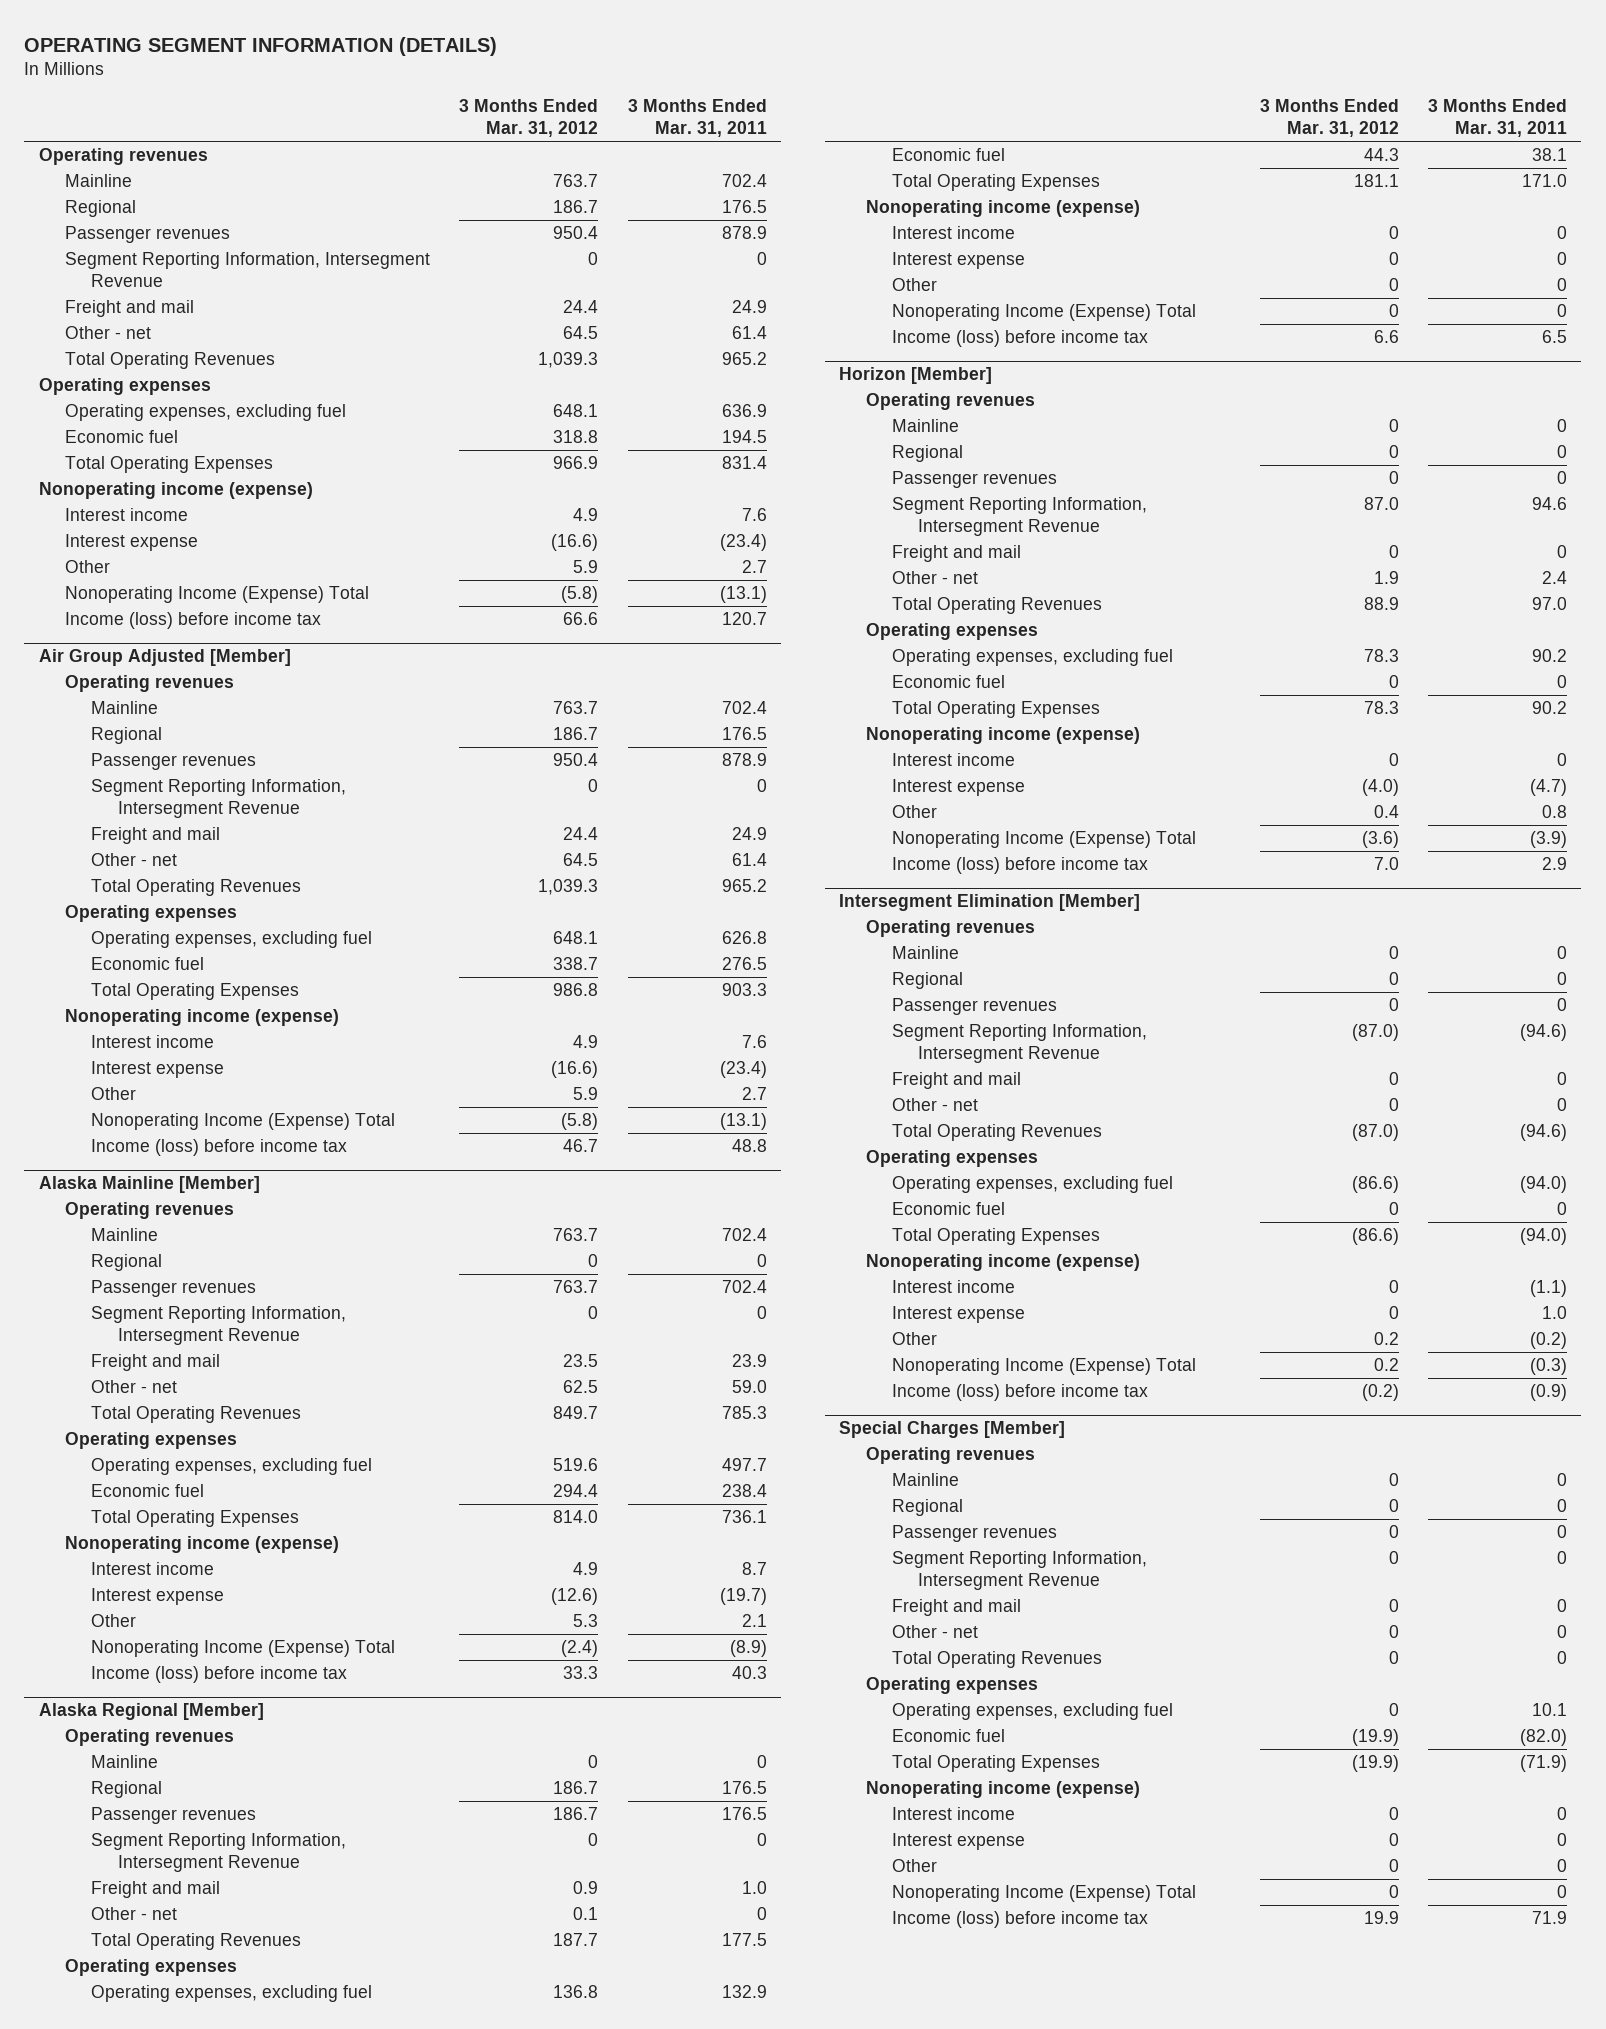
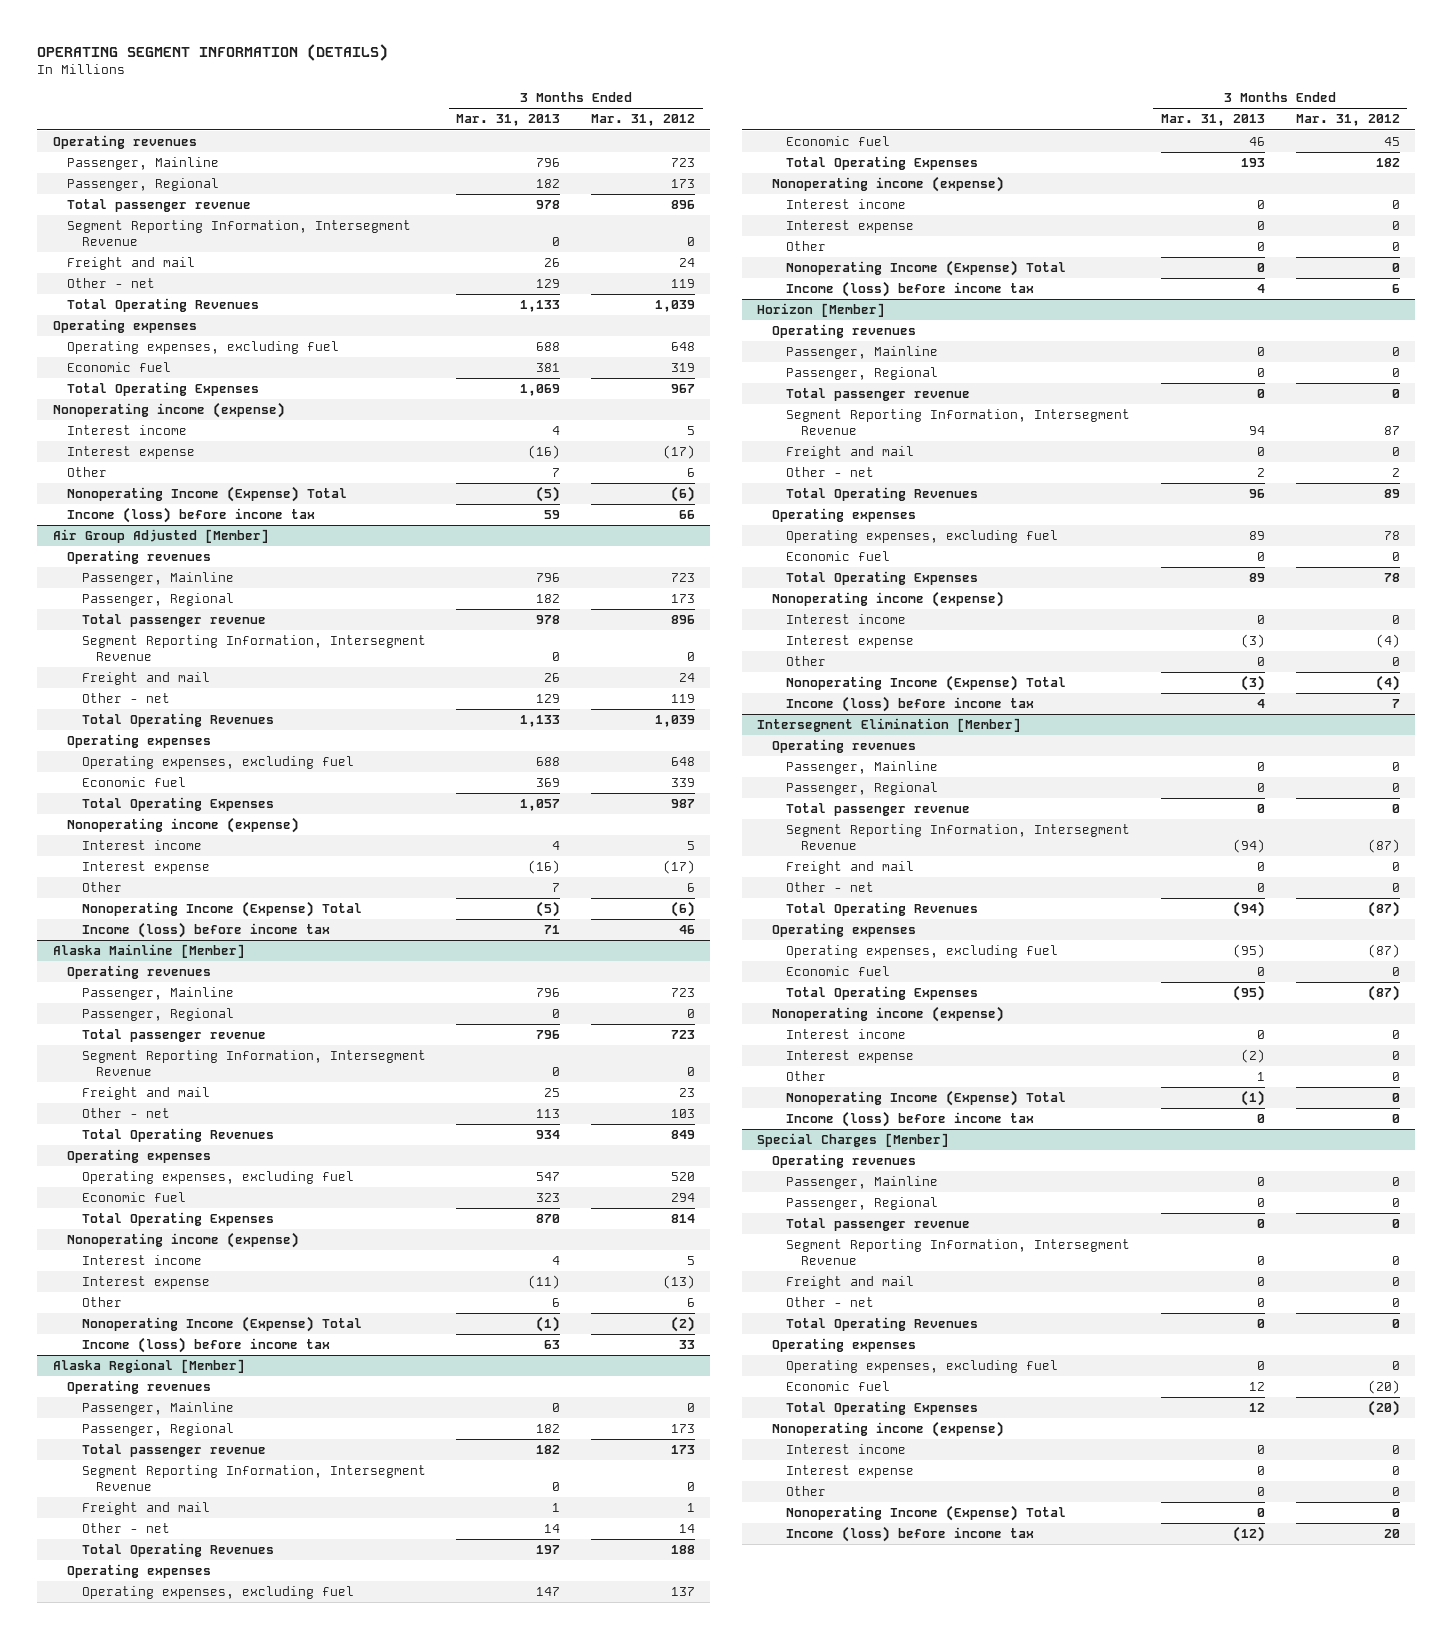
[627,98,767,137] 3 Months Ended Mar. 31, 2011 -> none
none -> [456,114,561,127] Mar. 31, 2013
[65,174,133,188] Mainline -> [67,157,220,171] Passenger, Mainline
[553,174,599,188] 763.7 -> [670,158,695,168] 723
[65,200,137,218] Regional -> [67,178,220,192] Passenger, Regional
[553,200,599,214] 186.7 -> [670,179,695,189] 173
[65,226,231,244] Passenger revenues -> [67,199,252,213] Total passenger revenue
[553,226,599,240] 950.4 -> [670,200,695,210] 896
[563,300,599,314] 24.4 -> [678,258,695,268] 24
[563,326,599,340] 64.5 -> [670,279,695,289] 119
[538,352,599,369] 1,039.3 -> [654,300,695,313] 1,039
[553,404,599,418] 648.1 -> [670,342,695,352] 648
[553,430,599,444] 318.8 -> [670,363,695,373] 319
[553,456,599,470] 966.9 -> [670,384,695,394] 967
[573,508,599,522] 4.9 -> [686,426,695,436] 5
[551,534,599,552] (16.6) -> [662,445,695,460] (17)
[573,560,599,574] 5.9 -> [686,468,695,478] 6
[561,586,599,604] (5.8) -> [670,486,695,503] (6)
[563,612,599,626] 66.6 -> [678,510,695,520] 66
[91,701,159,715] Mainline -> [81,572,234,586] Passenger, Mainline
[553,701,599,715] 763.7 -> [670,573,695,583] 723
[91,727,163,745] Regional -> [81,593,234,607] Passenger, Regional
[553,727,599,741] 186.7 -> [670,594,695,604] 173
[91,753,257,771] Passenger revenues -> [81,614,266,628] Total passenger revenue
[553,753,599,767] 950.4 -> [670,615,695,625] 896
[563,827,599,841] 24.4 -> [678,673,695,683] 24
[563,853,599,867] 64.5 -> [670,694,695,704] 119
[538,879,599,896] 1,039.3 -> [654,715,695,728] 1,039
[553,931,599,945] 648.1 -> [670,757,695,767] 648
[553,957,599,971] 338.7 -> [670,778,695,788] 339
[553,983,599,997] 986.8 -> [670,799,695,809] 987
[573,1035,599,1049] 4.9 -> [686,841,695,851] 5
[551,1061,599,1079] (16.6) -> [662,860,695,875] (17)
[573,1087,599,1101] 5.9 -> [686,883,695,893] 6
[561,1113,599,1131] (5.8) -> [670,901,695,918] (6)
[563,1139,599,1153] 46.7 -> [678,925,695,935] 46
[91,1228,159,1242] Mainline -> [81,987,234,1001] Passenger, Mainline
[553,1228,599,1242] 763.7 -> [670,988,695,998] 723
[91,1254,163,1272] Regional -> [81,1008,234,1022] Passenger, Regional
[91,1280,257,1298] Passenger revenues -> [81,1029,266,1043] Total passenger revenue
[553,1280,599,1294] 763.7 -> [670,1030,695,1040] 723
[563,1354,599,1368] 23.5 -> [678,1088,695,1098] 23
[563,1380,599,1394] 62.5 -> [670,1109,695,1119] 103
[553,1406,599,1420] 849.7 -> [670,1130,695,1140] 849
[553,1458,599,1472] 519.6 -> [670,1172,695,1182] 520
[553,1484,599,1498] 294.4 -> [670,1193,695,1203] 294
[553,1510,599,1524] 814.0 -> [670,1214,695,1224] 814
[573,1562,599,1576] 4.9 -> [686,1256,695,1266] 5
[551,1588,599,1606] (12.6) -> [662,1275,695,1290] (13)
[573,1614,599,1628] 5.3 -> [686,1298,695,1308] 6
[561,1640,599,1658] (2.4) -> [670,1316,695,1333] (2)
[563,1666,599,1680] 33.3 -> [678,1340,695,1350] 33
[91,1755,159,1769] Mainline -> [81,1402,234,1416] Passenger, Mainline
[91,1781,163,1799] Regional -> [81,1423,234,1437] Passenger, Regional
[553,1781,599,1795] 186.7 -> [670,1424,695,1434] 173
[91,1807,257,1825] Passenger revenues -> [81,1444,266,1458] Total passenger revenue
[553,1807,599,1821] 186.7 -> [670,1445,695,1455] 173
[573,1881,599,1895] 0.9 -> [686,1503,695,1513] 1
[573,1907,599,1921] 0.1 -> [678,1524,695,1534] 14
[553,1933,599,1947] 187.7 -> [670,1545,695,1555] 188
[553,1985,599,1999] 136.8 -> [670,1587,695,1597] 137
[1363,148,1399,162] 44.3 -> [1383,137,1400,147] 45
[1353,174,1399,188] 181.1 -> [1375,158,1400,168] 182
[1373,330,1399,344] 6.6 -> [1391,284,1400,294] 6
[891,419,959,433] Mainline -> [786,346,939,360] Passenger, Mainline
[891,445,963,463] Regional -> [786,367,939,381] Passenger, Regional
[891,471,1057,489] Passenger revenues -> [786,388,971,402] Total passenger revenue
[1363,497,1399,511] 87.0 -> [1383,426,1400,436] 87
[1373,571,1399,585] 1.9 -> [1391,468,1400,478] 2
[1363,597,1399,611] 88.9 -> [1383,489,1400,499] 89
[1363,649,1399,663] 78.3 -> [1383,531,1400,541] 78
[1363,701,1399,715] 78.3 -> [1383,573,1400,583] 78
[1361,779,1399,797] (4.0) -> [1375,634,1400,649] (4)
[1373,805,1399,819] 0.4 -> [1391,657,1400,667] 0
[1361,831,1399,849] (3.6) -> [1375,675,1400,692] (4)
[1373,857,1399,871] 7.0 -> [1391,699,1400,709] 7
[891,946,959,960] Mainline -> [786,761,939,775] Passenger, Mainline
[891,972,963,990] Regional -> [786,782,939,796] Passenger, Regional
[891,998,1057,1016] Passenger revenues -> [786,803,971,817] Total passenger revenue
[1351,1024,1399,1042] (87.0) -> [1367,839,1400,854] (87)
[1351,1124,1399,1142] (87.0) -> [1367,901,1400,918] (87)
[1351,1176,1399,1194] (86.6) -> [1367,944,1400,959] (87)
[1351,1228,1399,1246] (86.6) -> [1367,985,1400,1002] (87)
[1373,1332,1399,1346] 0.2 -> [1391,1072,1400,1082] 0
[1373,1358,1399,1372] 0.2 -> [1391,1093,1400,1103] 0
[1361,1384,1399,1402] (0.2) -> [1391,1114,1400,1124] 0
[891,1473,959,1487] Mainline -> [786,1176,939,1190] Passenger, Mainline
[891,1499,963,1517] Regional -> [786,1197,939,1211] Passenger, Regional
[891,1525,1057,1543] Passenger revenues -> [786,1218,971,1232] Total passenger revenue
[1351,1729,1399,1747] (19.9) -> [1367,1380,1400,1395] (20)
[1351,1755,1399,1773] (19.9) -> [1367,1400,1400,1417] (20)
[1363,1911,1399,1925] 19.9 -> [1383,1529,1400,1539] 20

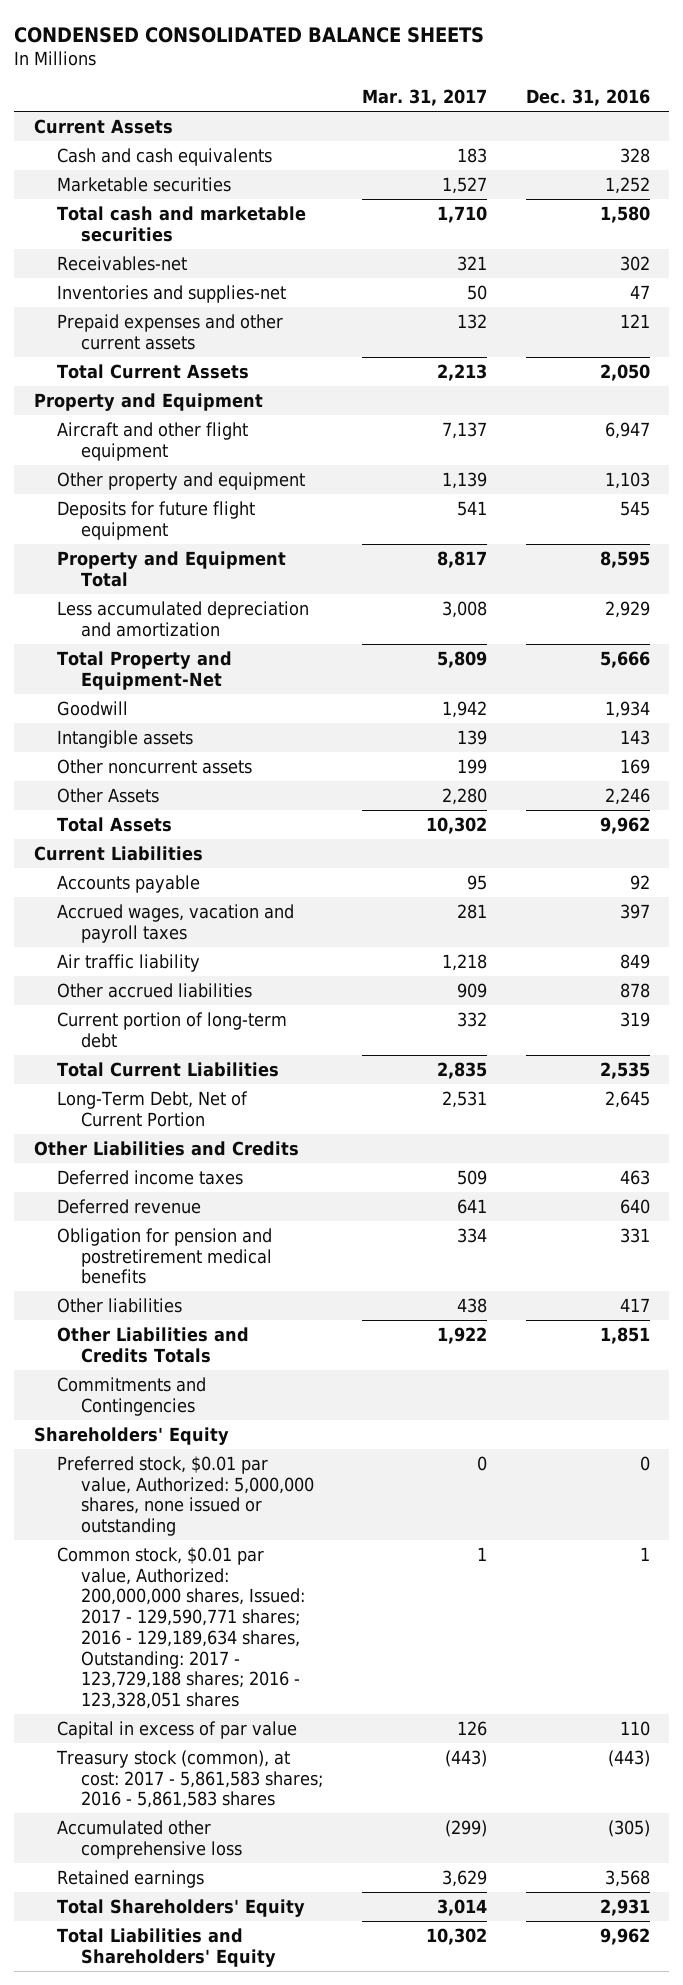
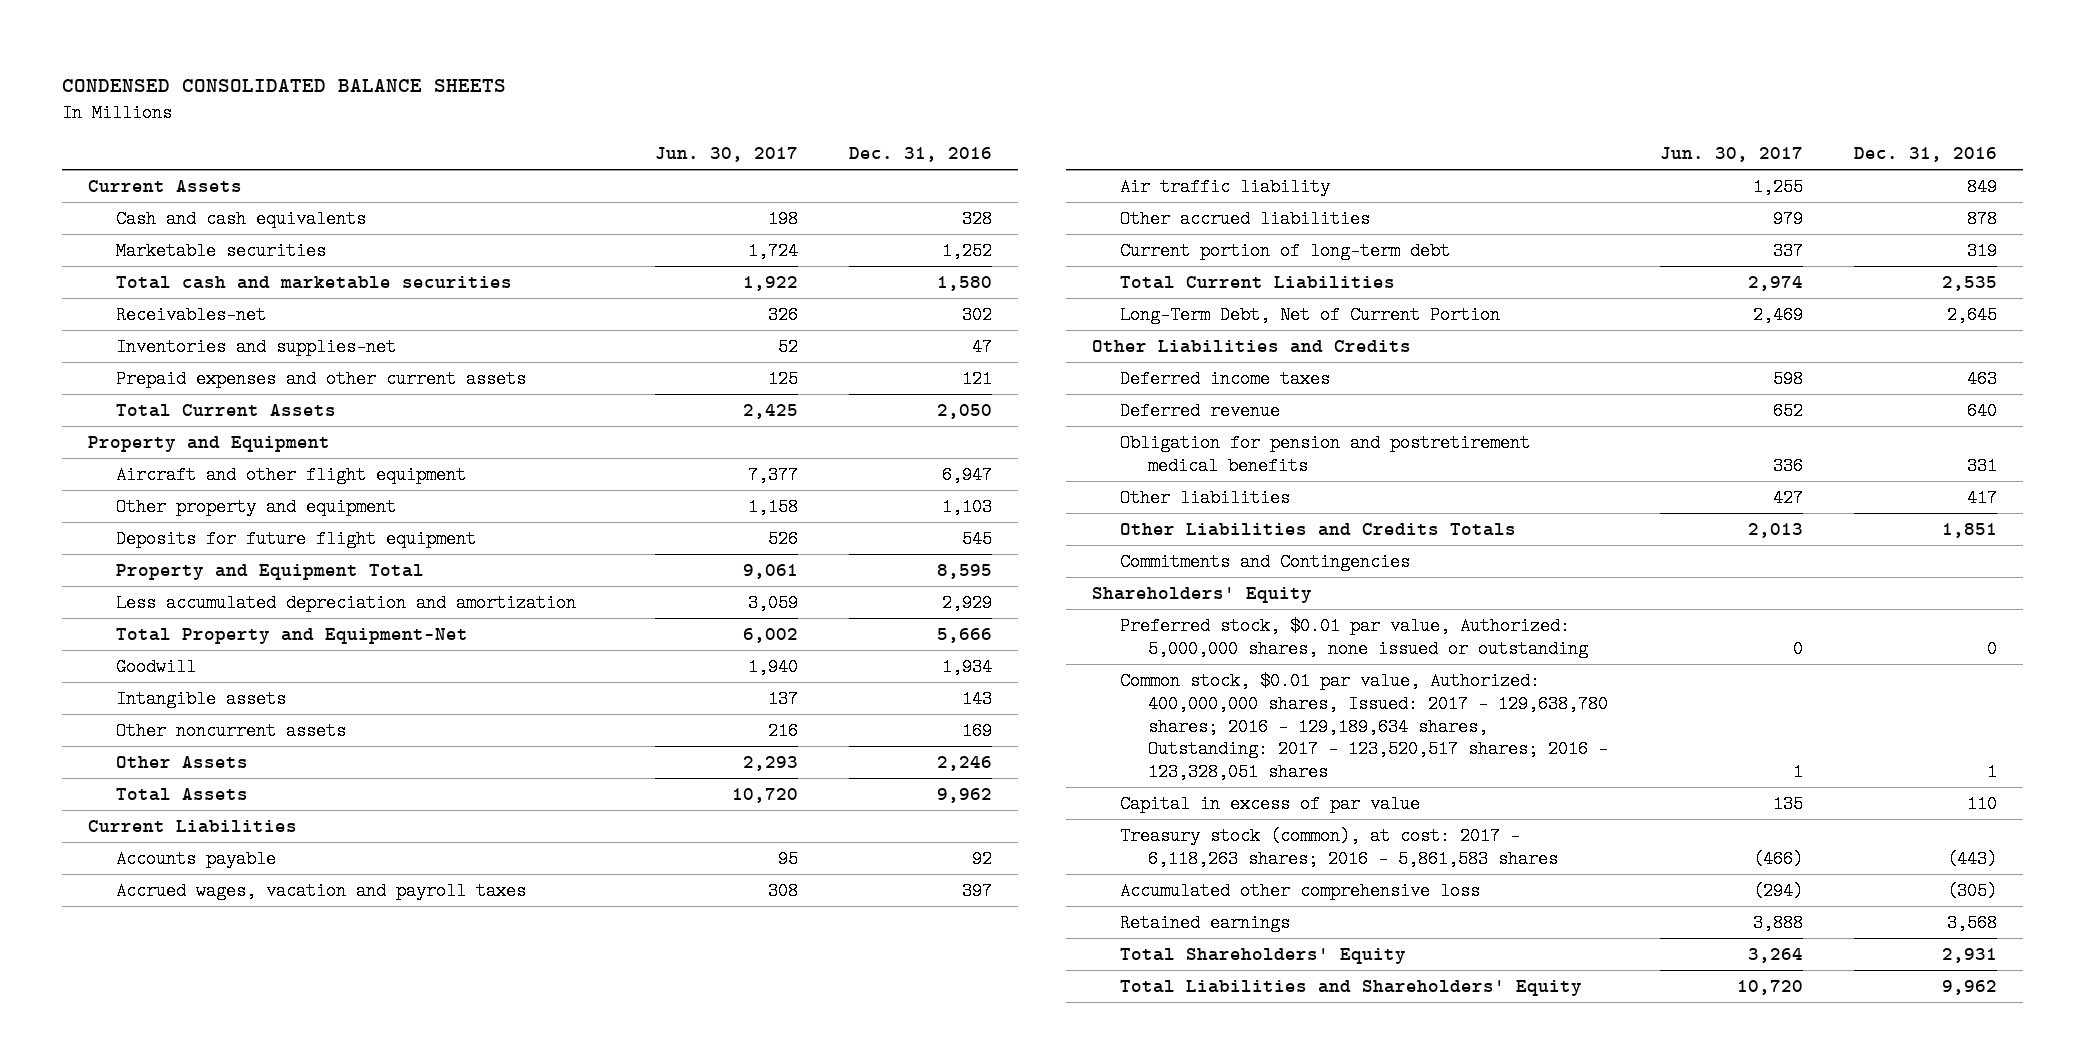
[361,89,487,107] Mar. 31, 2017 -> none
none -> [655,147,799,163] Jun. 30, 2017
[57,1546,305,1710] Common stock, $0.01 par value, Authorized: 200,000,000 shares, Issued: 2017 - 129,590,771 shares; 2016 - 129,189,634 shares, Outstanding: 2017 - 123,729,188 shares; 2016 - 123,328,051 shares -> [1120,671,1609,782] Common stock, $0.01 par value, Authorized: 400,000,000 shares, Issued: 2017 - 129,638,780 shares; 2016 - 129,189,634 shares, Outstanding: 2017 - 123,520,517 shares; 2016 - 123,328,051 shares
[56,1749,323,1809] Treasury stock (common), at cost: 2017 - 5,861,583 shares; 2016 - 5,861,583 shares -> [1120,826,1559,868] Treasury stock (common), at cost: 2017 - 6,118,263 shares; 2016 - 5,861,583 shares

